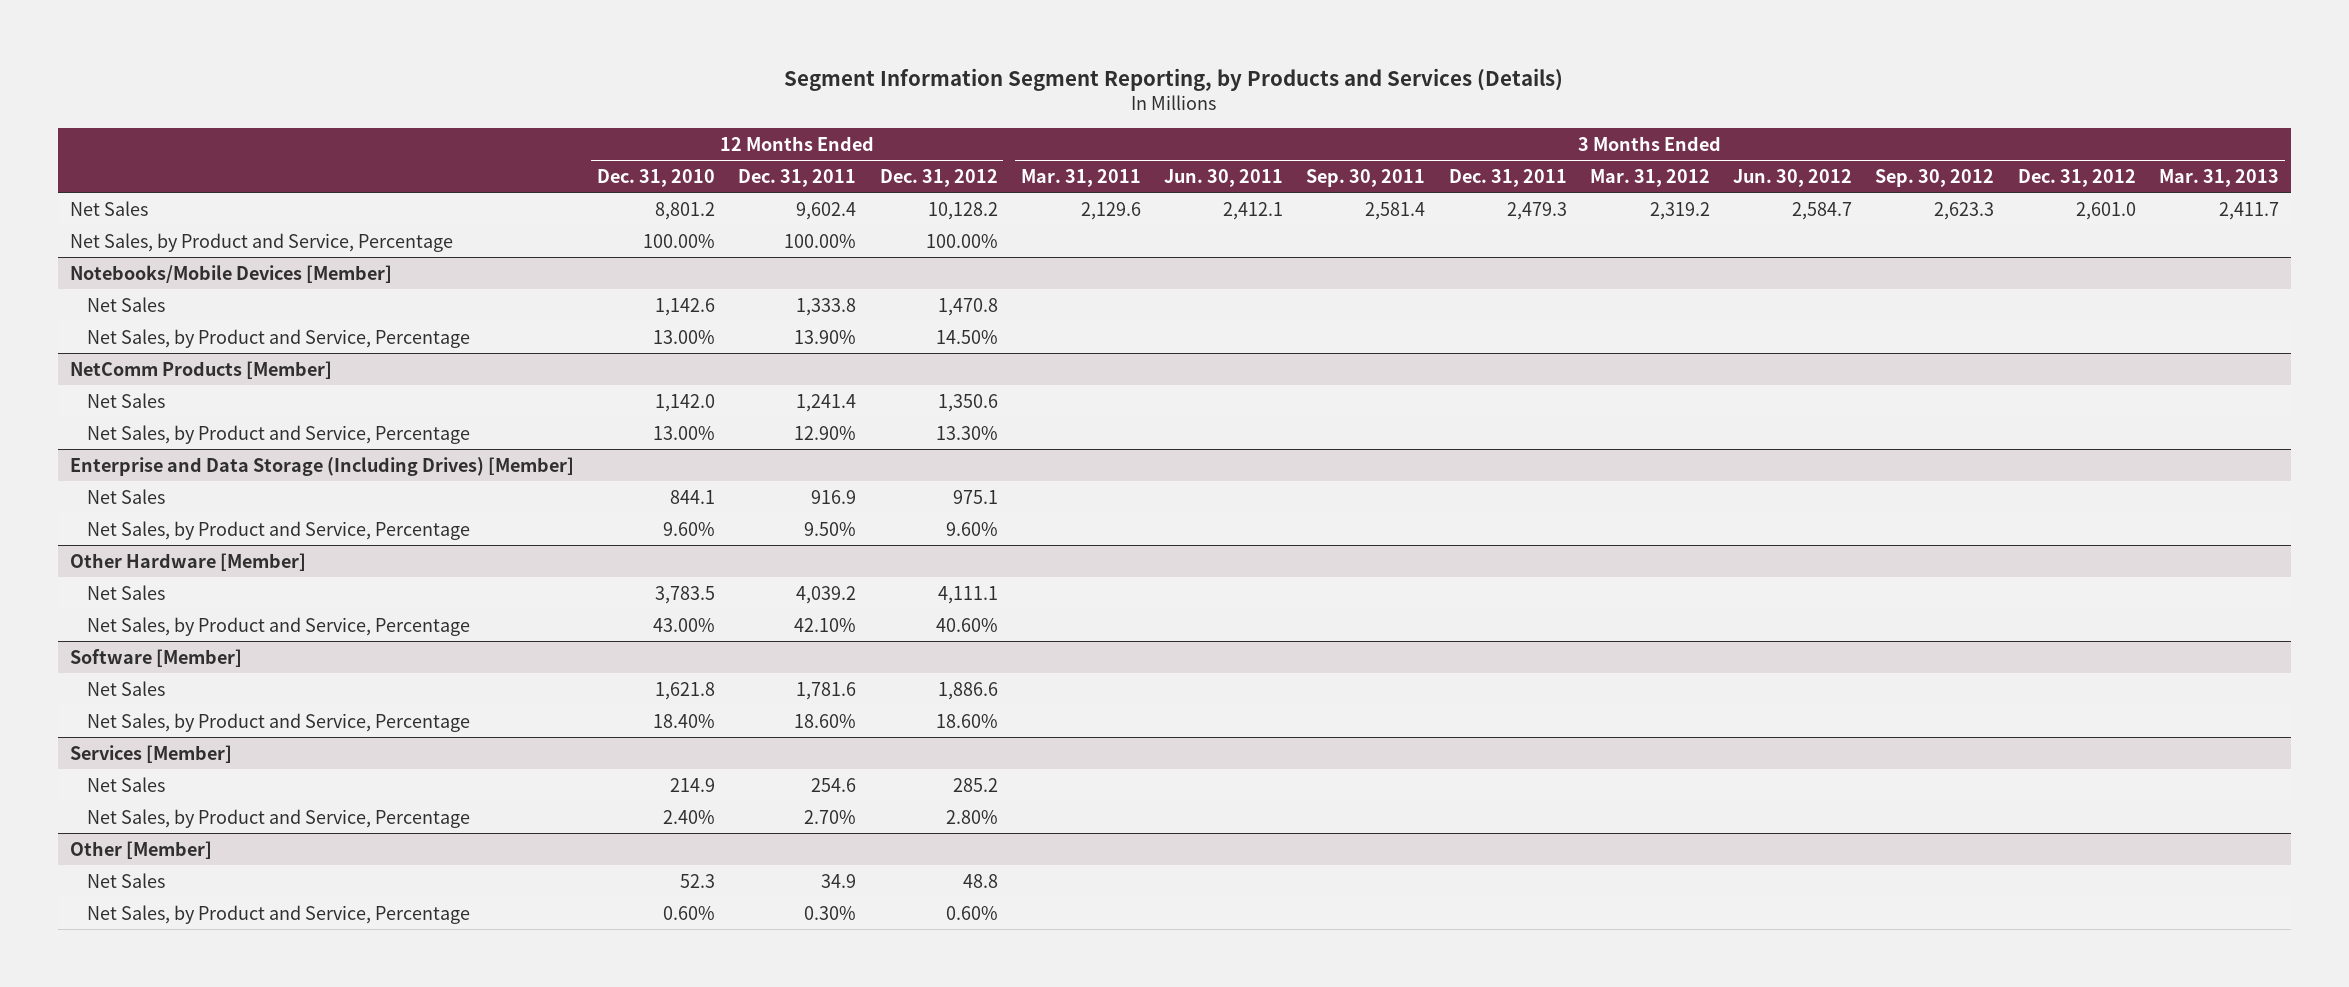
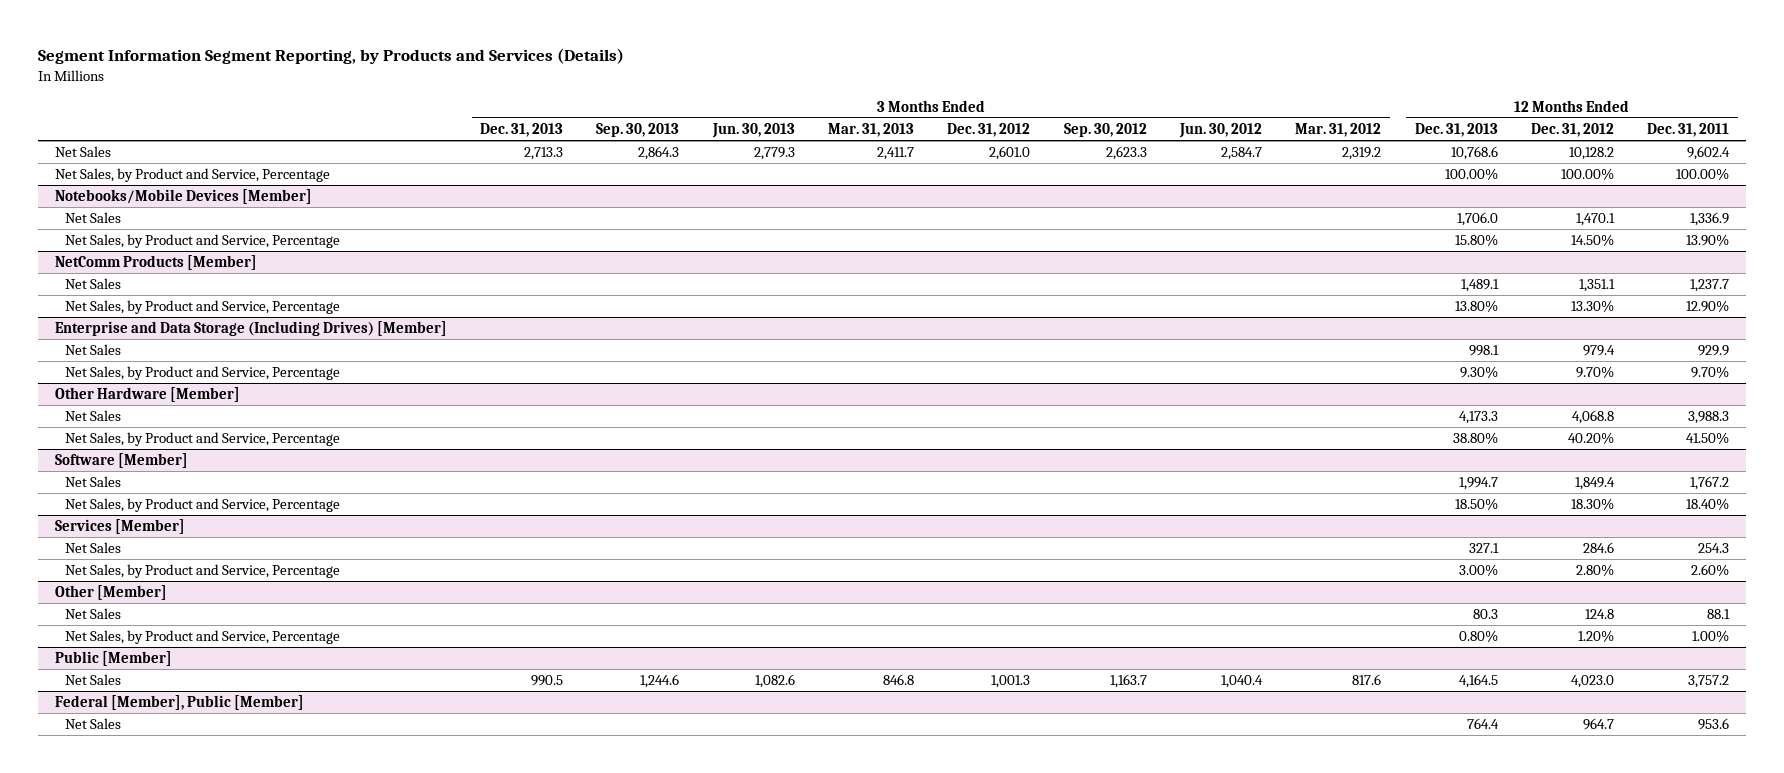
[596,168,715,187] Dec. 31, 2010 -> none
[1020,168,1141,187] Mar. 31, 2011 -> none
[1164,168,1284,187] Jun. 30, 2011 -> none
[1306,168,1426,187] Sep. 30, 2011 -> none
[1448,168,1567,187] Dec. 31, 2011 -> none
none -> [480,123,564,138] Dec. 31, 2013
none -> [596,123,680,138] Sep. 30, 2013
none -> [711,123,795,139] Jun. 30, 2013
none -> [1414,123,1498,138] Dec. 31, 2013
[796,297,857,316] 1,333.8 -> [1690,212,1730,227] 1,336.9
[937,297,998,316] 1,470.8 -> [1576,213,1616,227] 1,470.1
[796,393,857,412] 1,241.4 -> [1690,279,1730,293] 1,237.7
[937,393,998,412] 1,350.6 -> [1579,279,1616,293] 1,351.1
[811,489,857,504] 916.9 -> [1698,345,1730,357] 929.9
[952,489,998,504] 975.1 -> [1583,345,1616,357] 979.4
[804,521,857,536] 9.50% -> [1691,366,1730,379] 9.70%
[945,521,998,536] 9.60% -> [1576,366,1615,379] 9.70%
[796,585,857,604] 4,039.2 -> [1688,411,1730,425] 3,988.3
[937,585,998,604] 4,111.1 -> [1572,410,1615,425] 4,068.8
[794,617,857,632] 42.10% -> [1686,432,1730,445] 41.50%
[935,617,998,632] 40.60% -> [1568,432,1615,445] 40.20%
[796,681,857,700] 1,781.6 -> [1690,476,1730,491] 1,767.2
[937,681,998,700] 1,886.6 -> [1575,477,1616,491] 1,849.4
[794,713,857,728] 18.60% -> [1686,498,1730,511] 18.40%
[935,713,998,728] 18.60% -> [1571,498,1615,511] 18.30%
[811,777,857,792] 254.6 -> [1698,543,1730,554] 254.3
[952,777,998,792] 285.2 -> [1583,542,1615,554] 284.6
[804,809,857,824] 2.70% -> [1691,564,1730,577] 2.60%
[821,873,857,888] 34.9 -> [1707,609,1731,620] 88.1
[962,873,998,888] 48.8 -> [1585,609,1615,620] 124.8
[804,905,857,920] 0.30% -> [1692,630,1730,643] 1.00%
[945,905,998,920] 0.60% -> [1578,630,1615,643] 1.20%
none -> [54,651,172,667] Public [Member]
none -> [65,674,122,686] Net Sales
none -> [54,695,304,711] Federal [Member], Public [Member]
none -> [65,718,122,730] Net Sales

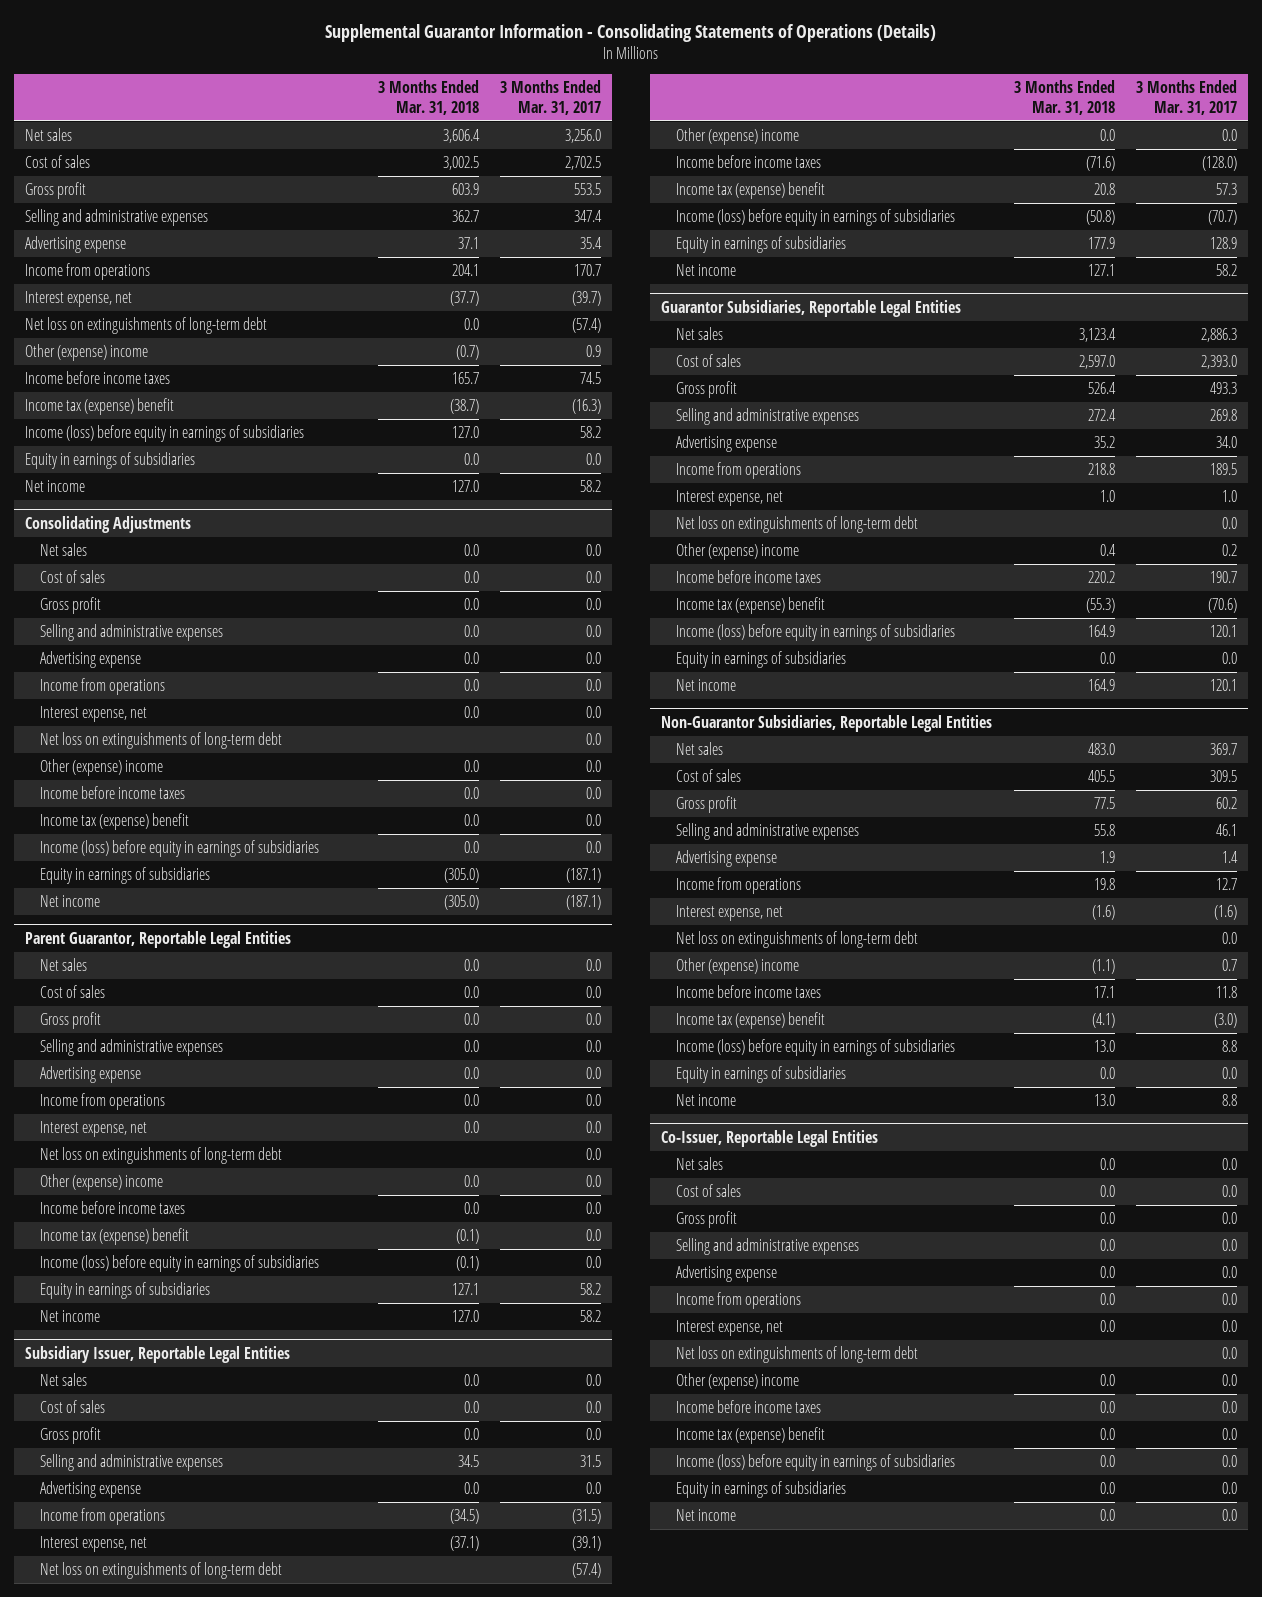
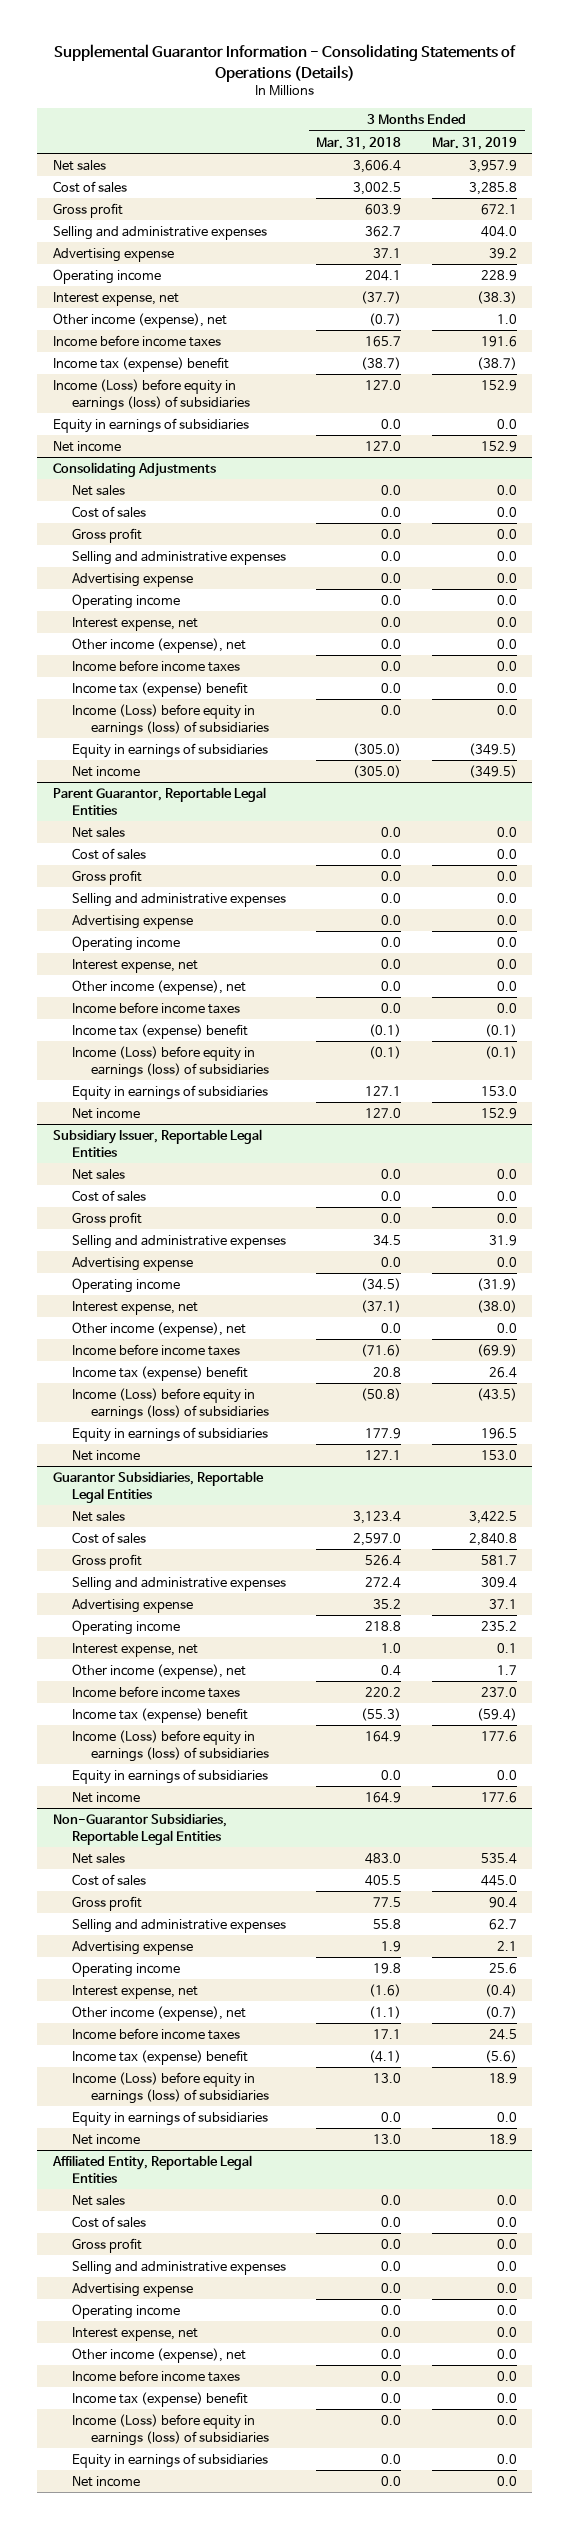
[500,79,602,115] 3 Months Ended Mar. 31, 2017 -> none
none -> [431,136,517,150] Mar. 31, 2019
[25,262,151,280] Income from operations -> [52,268,161,284] Operating income
[25,316,268,334] Net loss on extinguishments of long-term debt -> none
[25,343,149,361] Other (expense) income -> [52,312,227,328] Other income (expense), net
[25,424,305,442] Income (loss) before equity in earnings of subsidiaries -> [52,378,250,411] Income (Loss) before equity in earnings (loss) of subsidiaries
[40,677,166,695] Income from operations -> [71,593,180,609] Operating income
[40,731,283,749] Net loss on extinguishments of long-term debt -> none
[40,758,164,776] Other (expense) income -> [71,637,246,653] Other income (expense), net
[40,839,320,857] Income (loss) before equity in earnings of subsidiaries -> [71,703,269,736] Income (Loss) before equity in earnings (loss) of subsidiaries
[40,1092,166,1110] Income from operations -> [71,935,180,951] Operating income
[40,1146,283,1164] Net loss on extinguishments of long-term debt -> none
[40,1173,164,1191] Other (expense) income -> [71,979,246,995] Other income (expense), net
[40,1254,320,1272] Income (loss) before equity in earnings of subsidiaries -> [71,1045,269,1078] Income (Loss) before equity in earnings (loss) of subsidiaries
[40,1507,166,1525] Income from operations -> [71,1277,180,1293] Operating income
[40,1561,283,1579] Net loss on extinguishments of long-term debt -> none
[676,127,800,145] Other (expense) income -> [71,1321,246,1337] Other income (expense), net
[676,208,956,226] Income (loss) before equity in earnings of subsidiaries -> [71,1387,269,1420] Income (Loss) before equity in earnings (loss) of subsidiaries
[676,461,802,479] Income from operations -> [71,1619,180,1635] Operating income
[676,515,919,533] Net loss on extinguishments of long-term debt -> none
[676,542,800,560] Other (expense) income -> [71,1663,246,1679] Other income (expense), net
[676,623,956,641] Income (loss) before equity in earnings of subsidiaries -> [71,1729,269,1762] Income (Loss) before equity in earnings (loss) of subsidiaries
[676,876,802,894] Income from operations -> [71,1961,180,1977] Operating income
[676,930,919,948] Net loss on extinguishments of long-term debt -> none
[676,957,800,975] Other (expense) income -> [71,2005,246,2021] Other income (expense), net
[676,1038,956,1056] Income (loss) before equity in earnings of subsidiaries -> [71,2071,269,2104] Income (Loss) before equity in earnings (loss) of subsidiaries
[661,1129,879,1147] Co-Issuer, Reportable Legal Entities -> none
none -> [51,2154,252,2183] Affiliated Entity, Reportable Legal Entities
[676,1291,802,1309] Income from operations -> [71,2303,180,2319] Operating income
[676,1345,919,1363] Net loss on extinguishments of long-term debt -> none
[676,1372,800,1390] Other (expense) income -> [71,2347,246,2363] Other income (expense), net
[676,1453,956,1471] Income (loss) before equity in earnings of subsidiaries -> [71,2413,269,2446] Income (Loss) before equity in earnings (loss) of subsidiaries

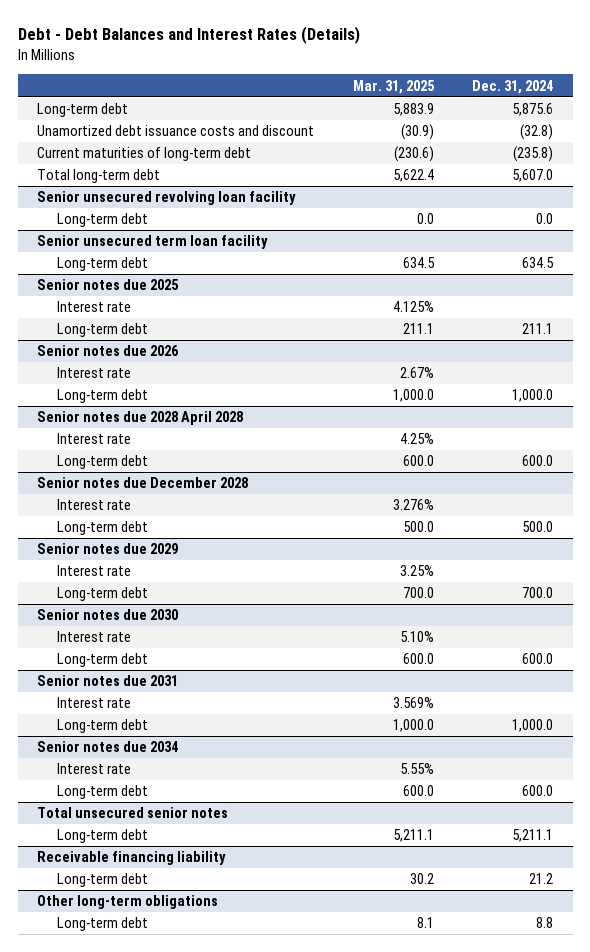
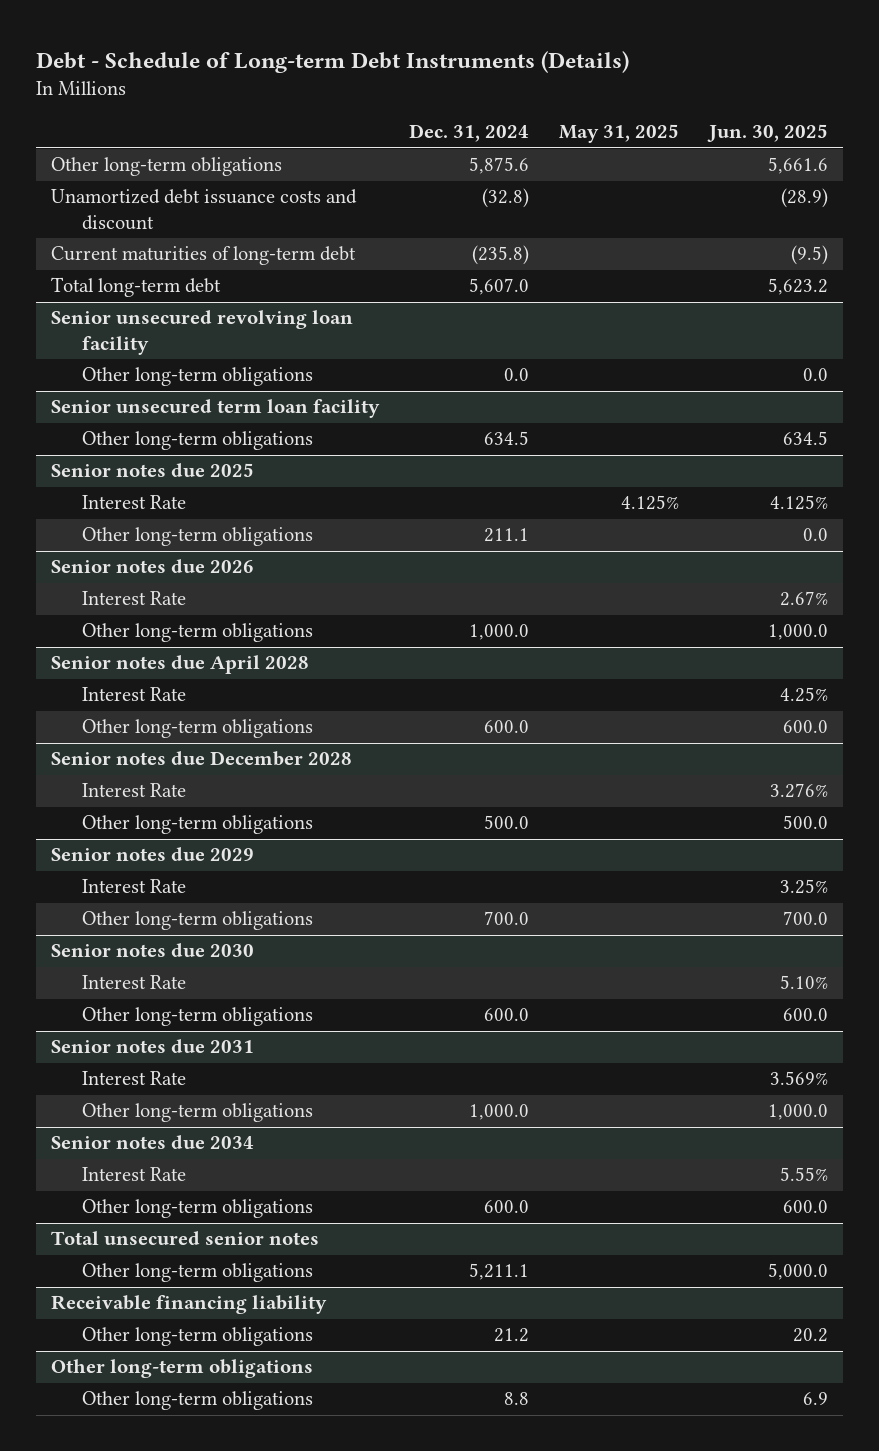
[17,26,360,45] Debt - Debt Balances and Interest Rates (Details) -> [35,50,629,73] Debt - Schedule of Long-term Debt Instruments (Details)
[352,79,435,94] Mar. 31, 2025 -> none
none -> [558,124,679,144] May 31, 2025
none -> [706,124,828,143] Jun. 30, 2025
[37,103,129,118] Long-term debt -> [50,157,282,177] Other long-term obligations
[57,213,149,228] Long-term debt -> [82,367,314,387] Other long-term obligations
[57,257,149,272] Long-term debt -> [82,431,314,451] Other long-term obligations
[57,301,132,313] Interest rate -> [82,495,187,510] Interest Rate
[57,323,149,338] Long-term debt -> [82,527,314,547] Other long-term obligations
[57,367,132,379] Interest rate -> [82,591,187,606] Interest Rate
[57,389,149,404] Long-term debt -> [82,623,314,643] Other long-term obligations
[37,411,244,426] Senior notes due 2028 April 2028 -> [50,655,309,675] Senior notes due April 2028
[57,433,132,445] Interest rate -> [82,687,187,702] Interest Rate
[57,455,149,470] Long-term debt -> [82,719,314,739] Other long-term obligations
[57,499,132,511] Interest rate -> [82,783,187,798] Interest Rate
[57,521,149,536] Long-term debt -> [82,815,314,835] Other long-term obligations
[57,565,132,577] Interest rate -> [82,879,187,894] Interest Rate
[57,587,149,602] Long-term debt -> [82,911,314,931] Other long-term obligations
[57,631,132,643] Interest rate -> [82,975,187,990] Interest Rate
[57,653,149,668] Long-term debt -> [82,1007,314,1027] Other long-term obligations
[57,697,132,709] Interest rate -> [82,1071,187,1086] Interest Rate
[57,719,149,734] Long-term debt -> [82,1103,314,1123] Other long-term obligations
[57,763,132,775] Interest rate -> [82,1167,187,1182] Interest Rate
[57,785,149,800] Long-term debt -> [82,1199,314,1219] Other long-term obligations
[57,829,149,844] Long-term debt -> [82,1263,314,1283] Other long-term obligations
[57,873,149,888] Long-term debt -> [82,1327,314,1347] Other long-term obligations
[57,917,149,932] Long-term debt -> [82,1391,314,1411] Other long-term obligations

